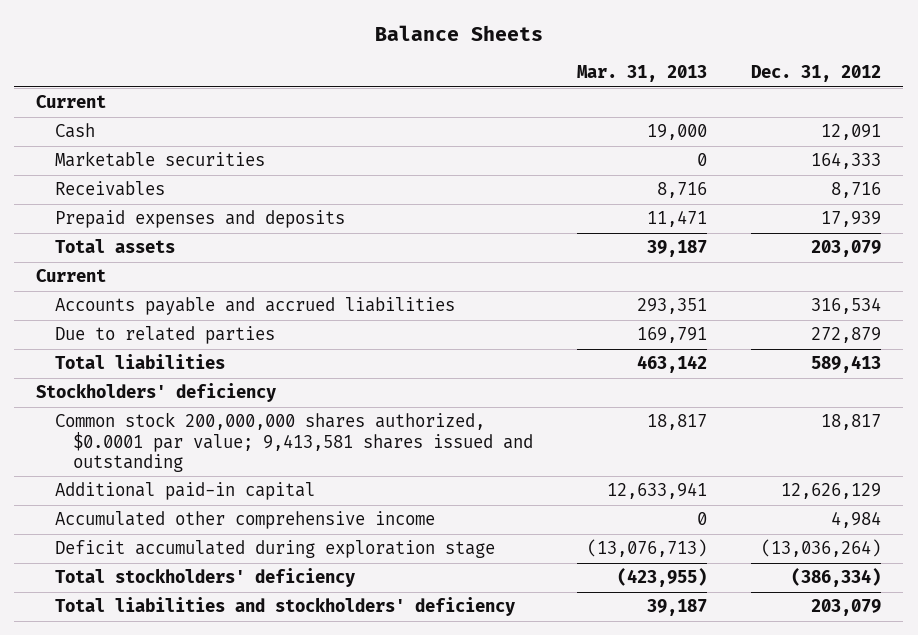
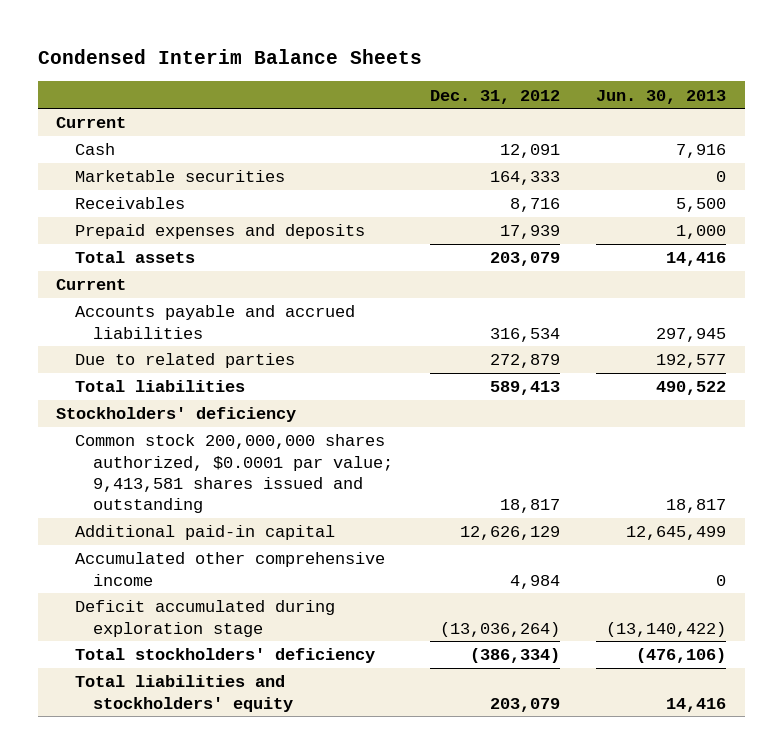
[374,24,543,41] Balance Sheets -> [37,49,422,65] Condensed Interim Balance Sheets
[577,65,708,83] Mar. 31, 2013 -> none
none -> [596,89,727,104] Jun. 30, 2013
[54,597,515,617] Total liabilities and stockholders' deficiency -> [74,675,294,712] Total liabilities and stockholders' equity

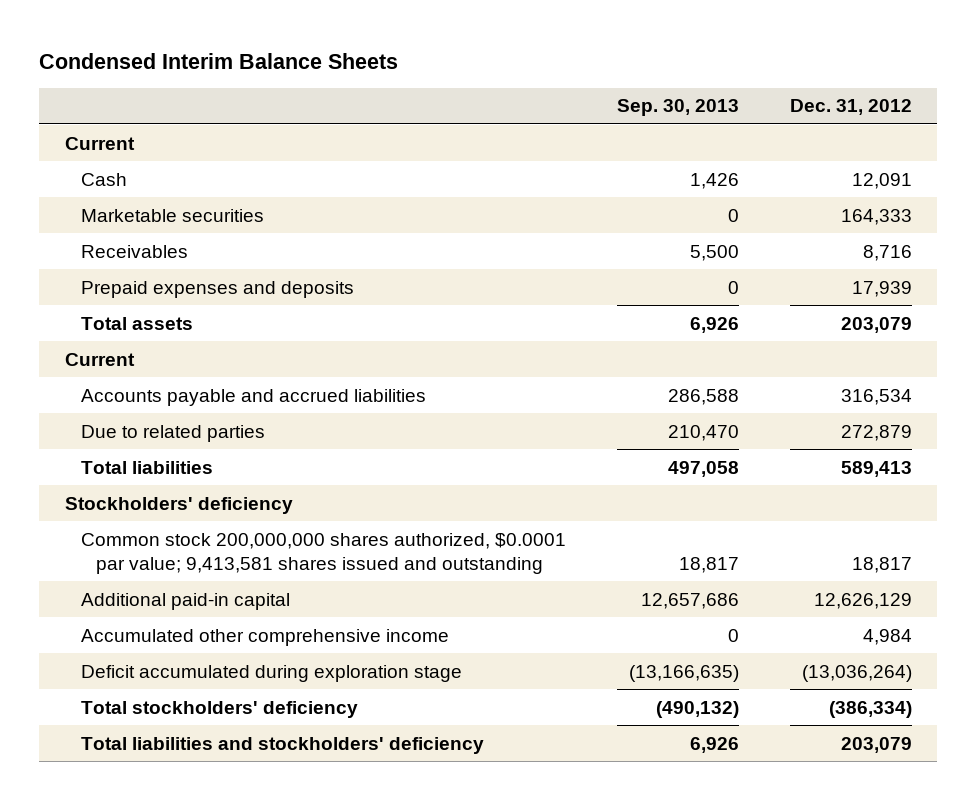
[596,89,727,104] Jun. 30, 2013 -> none
none -> [616,99,739,117] Sep. 30, 2013
[74,675,294,712] Total liabilities and stockholders' equity -> [80,736,484,754] Total liabilities and stockholders' deficiency

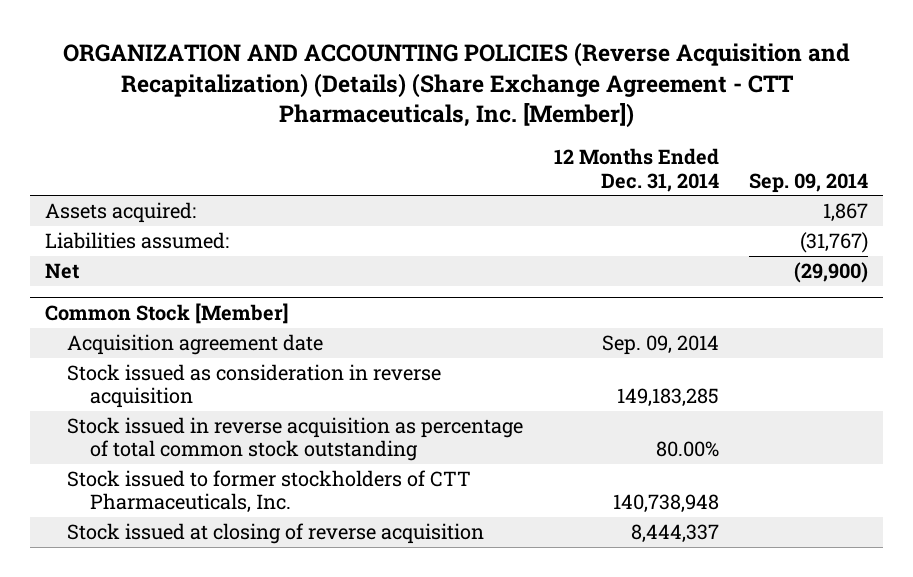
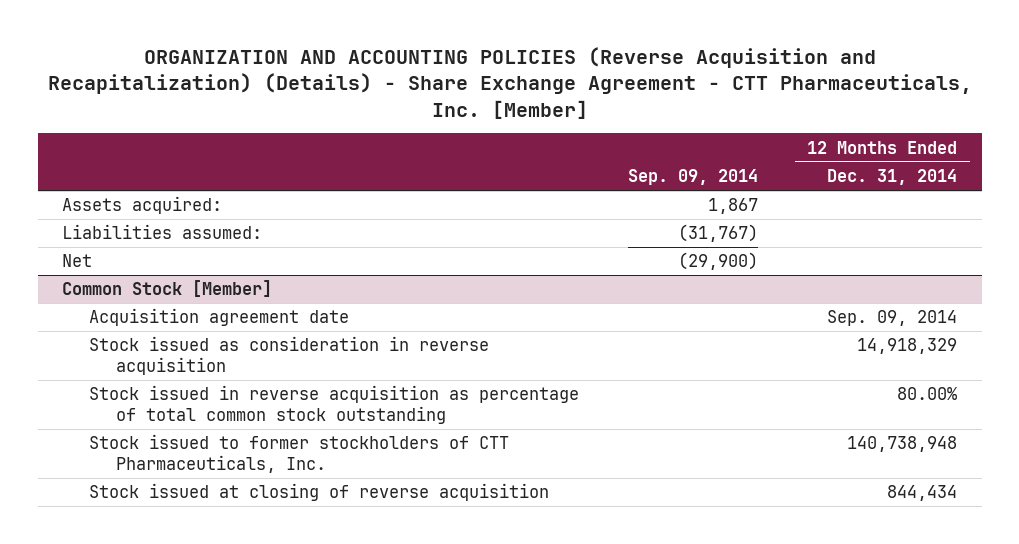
[62,41,850,129] ORGANIZATION AND ACCOUNTING POLICIES (Reverse Acquisition and Recapitalization) (Details) (Share Exchange Agreement - CTT Pharmaceuticals, Inc. [Member]) -> [47,46,972,119] ORGANIZATION AND ACCOUNTING POLICIES (Reverse Acquisition and Recapitalization) (Details) - Share Exchange Agreement - CTT Pharmaceuticals, Inc. [Member]
[616,388,719,408] 149,183,285 -> [857,338,958,355] 14,918,329
[630,524,719,544] 8,444,337 -> [887,485,958,502] 844,434

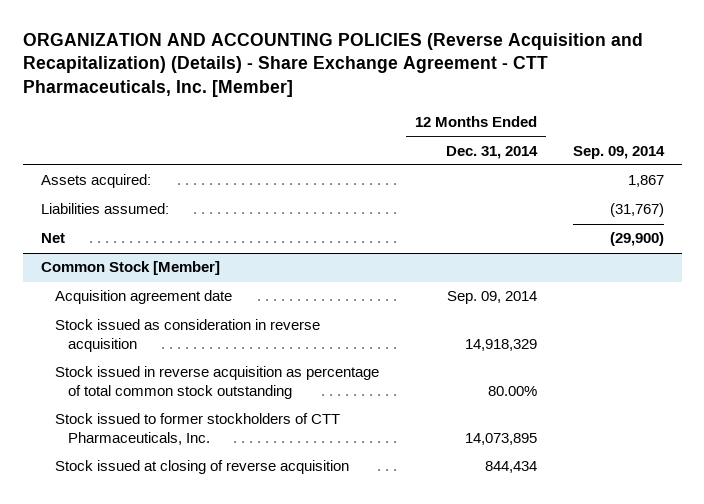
[847,436,958,453] 140,738,948 -> [464,433,537,446] 14,073,895

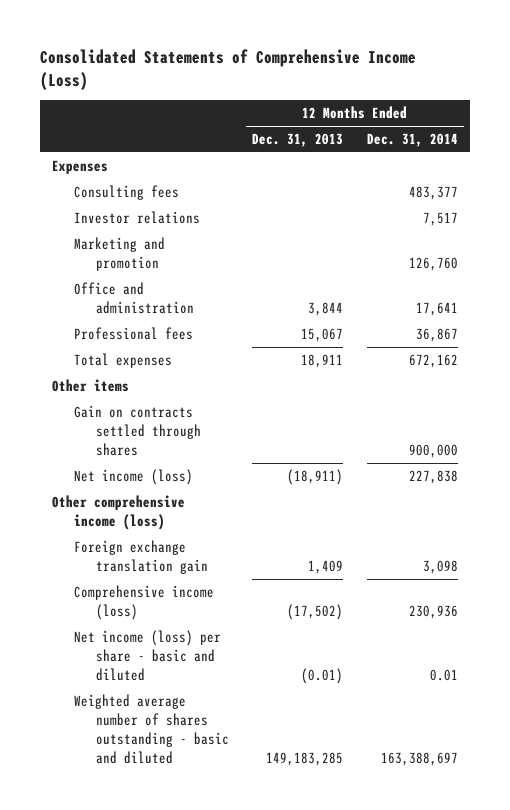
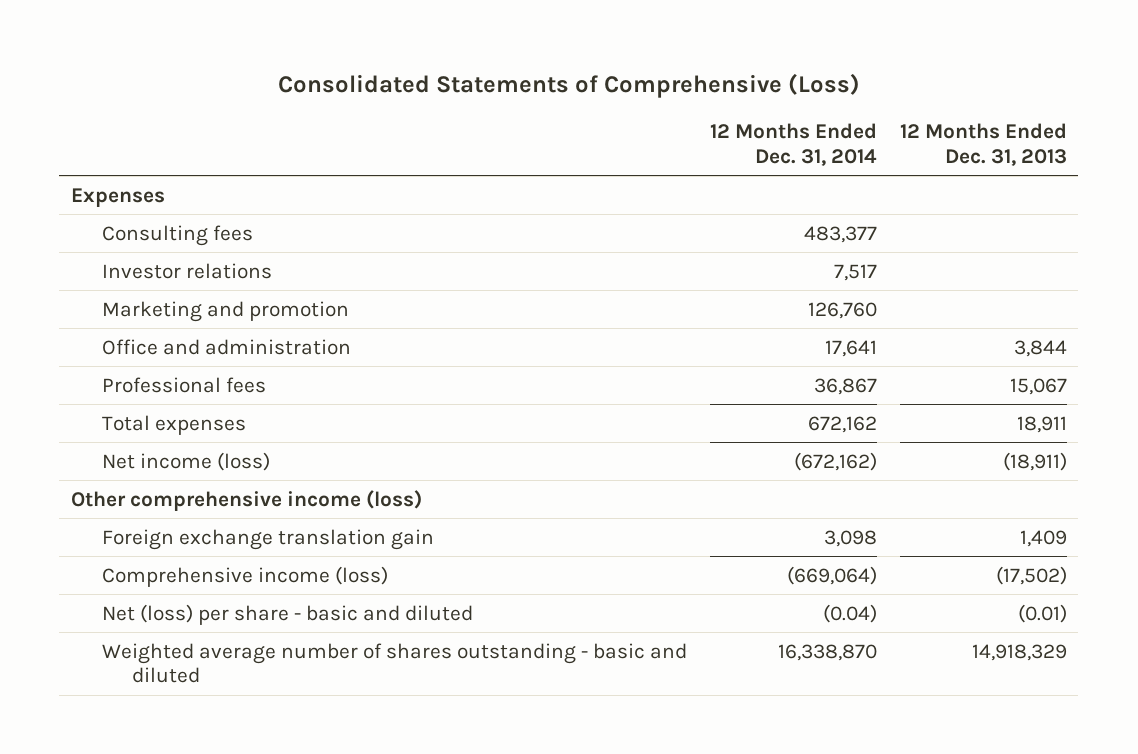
[40,48,417,90] Consolidated Statements of Comprehensive Income (Loss) -> [277,72,860,98] Consolidated Statements of Comprehensive (Loss)
[51,379,129,393] Other items -> none
[73,405,201,456] Gain on contracts settled through shares -> none
[409,470,459,485] 227,838 -> [793,451,877,471] (672,162)
[409,604,459,619] 230,936 -> [786,565,877,585] (669,064)
[73,630,221,681] Net income (loss) per share - basic and diluted -> [101,603,473,625] Net (loss) per share - basic and diluted
[430,668,459,681] 0.01 -> [822,603,877,623] (0.04)
[266,751,344,766] 149,183,285 -> [971,643,1067,661] 14,918,329
[381,751,459,766] 163,388,697 -> [777,643,877,661] 16,338,870

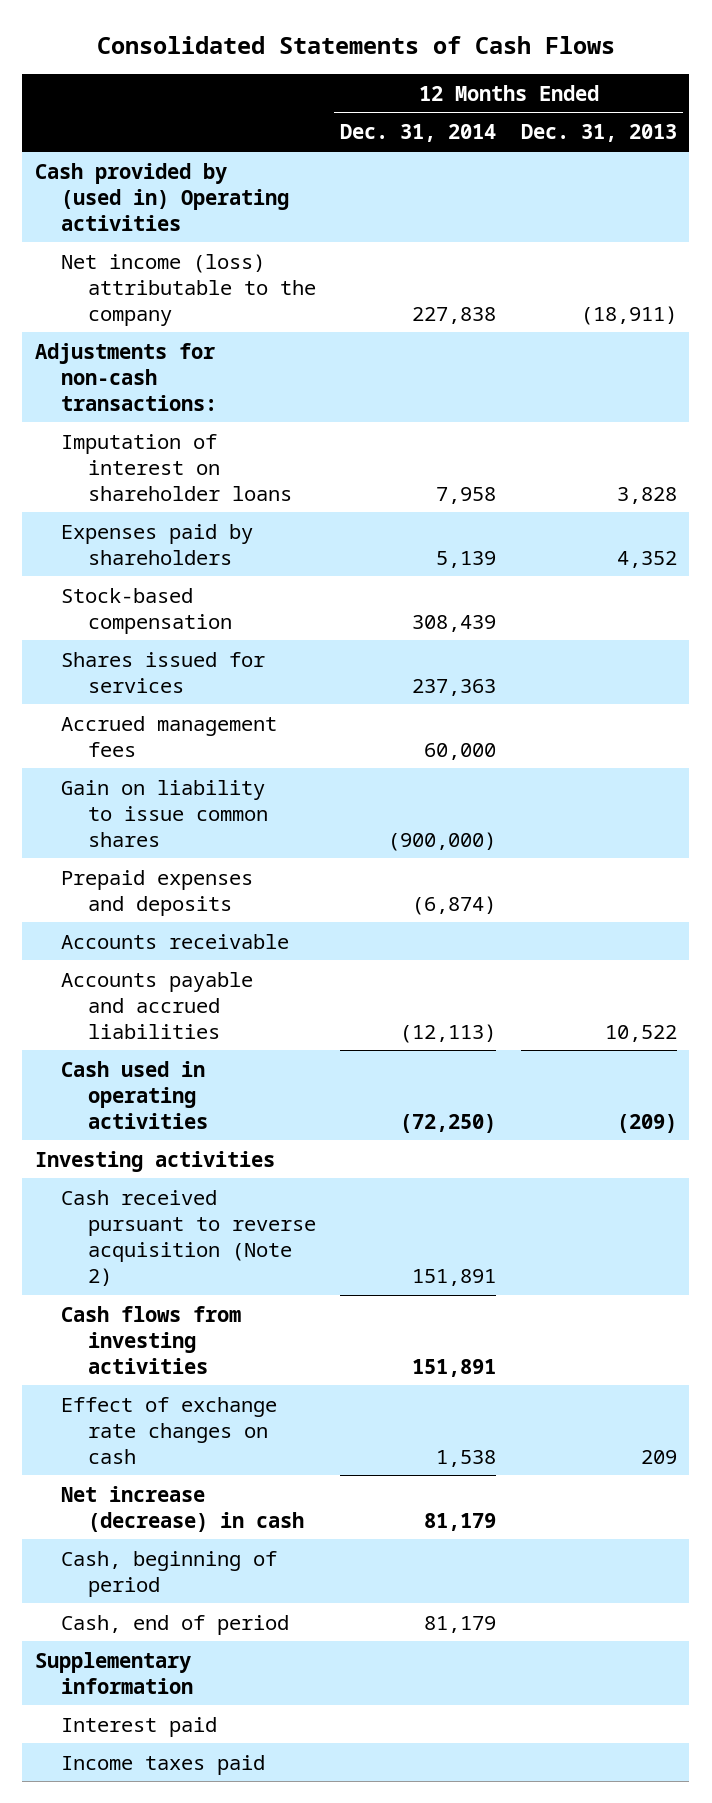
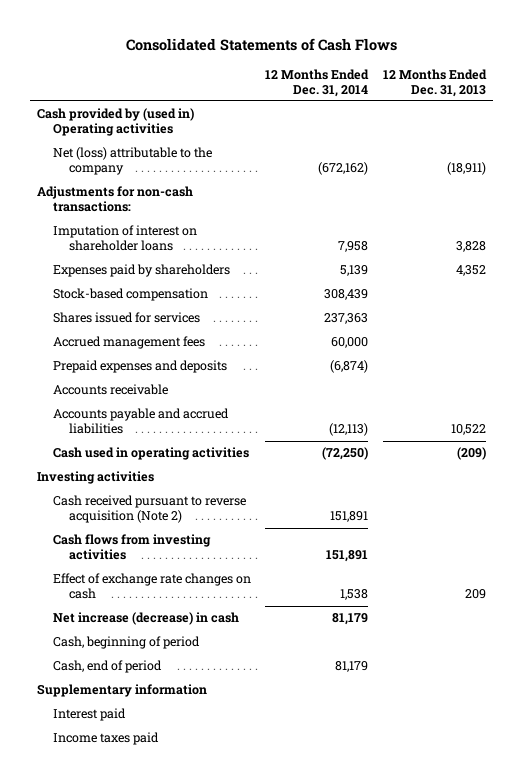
[61,253,316,326] Net income (loss) attributable to the company -> [52,147,212,176] Net (loss) attributable to the company
[412,306,497,324] 227,838 -> [318,162,369,176] (672,162)
[61,779,268,847] Gain on liability to issue common shares -> none

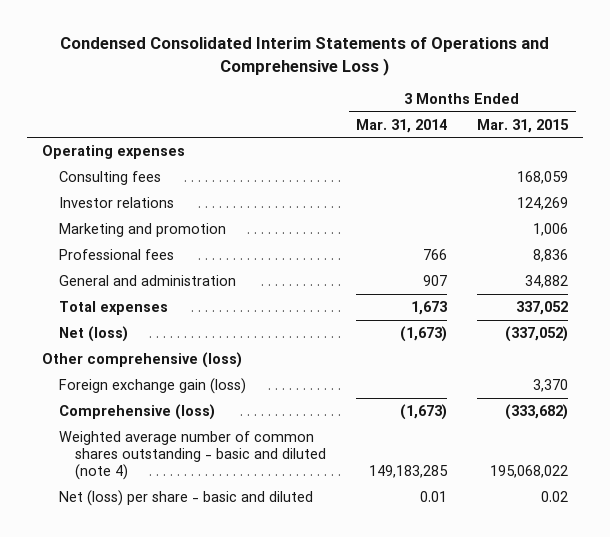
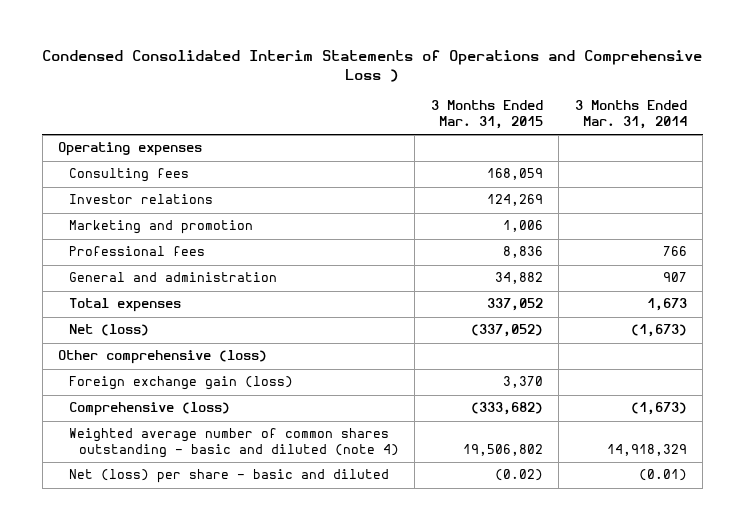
[369,464,449,478] 149,183,285 -> [606,444,687,457] 14,918,329
[490,464,569,478] 195,068,022 -> [462,444,543,457] 19,506,802
[420,490,448,502] 0.01 -> [638,469,687,482] (0.01)
[541,490,569,502] 0.02 -> [494,469,543,482] (0.02)

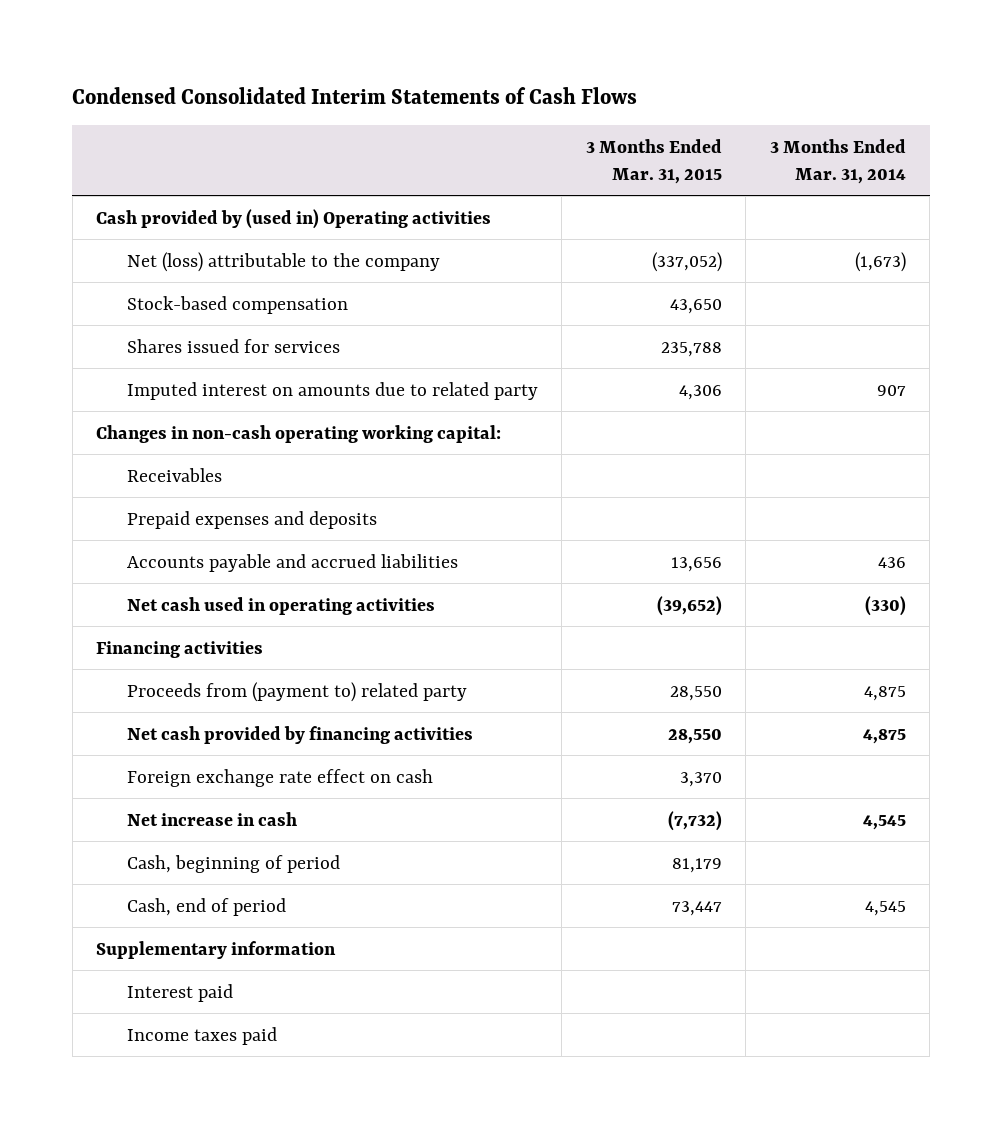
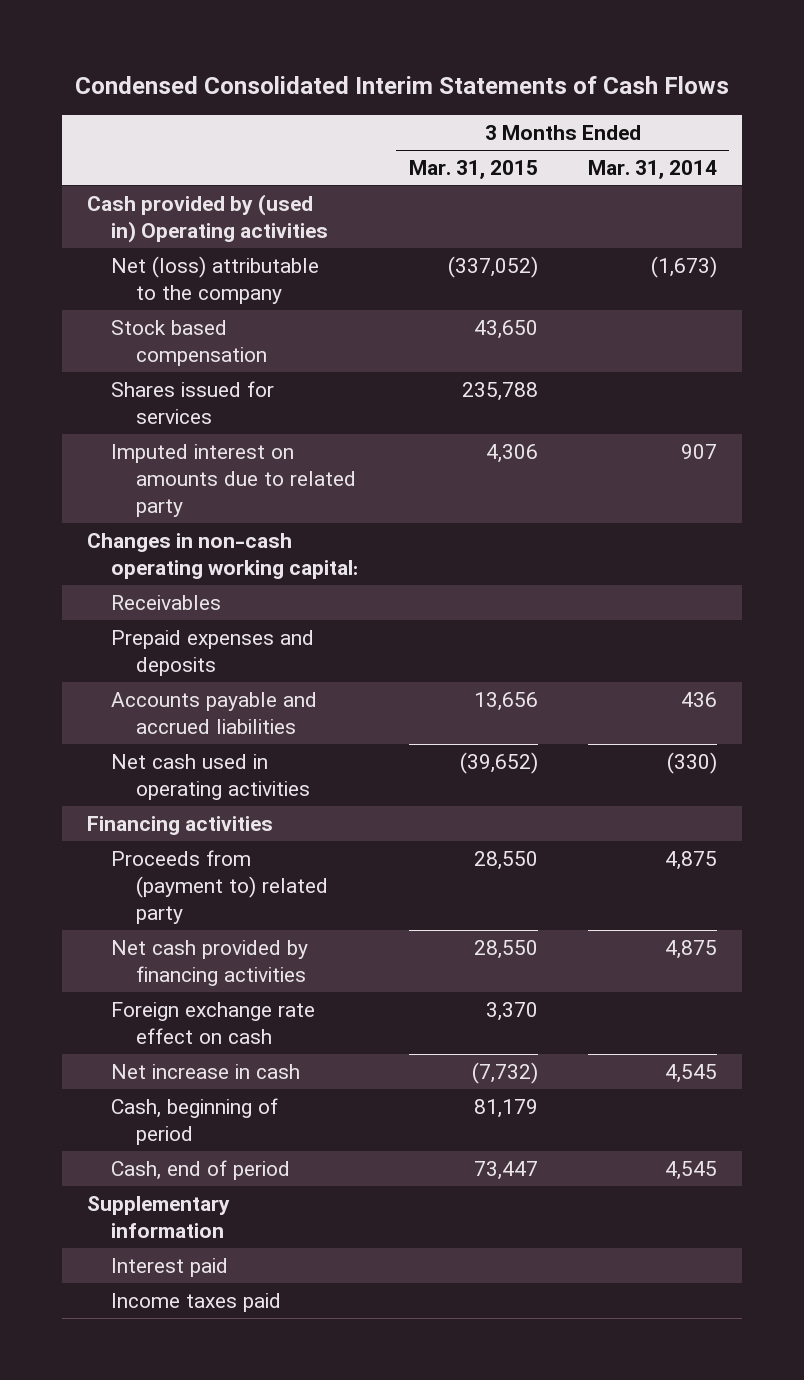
[126,295,348,314] Stock-based compensation -> [111,319,267,366] Stock based compensation

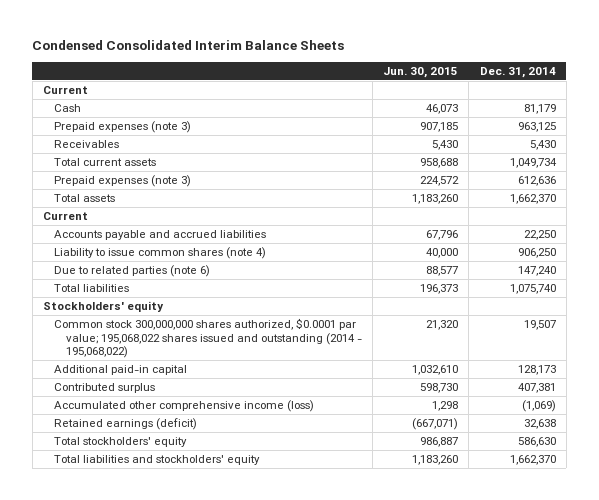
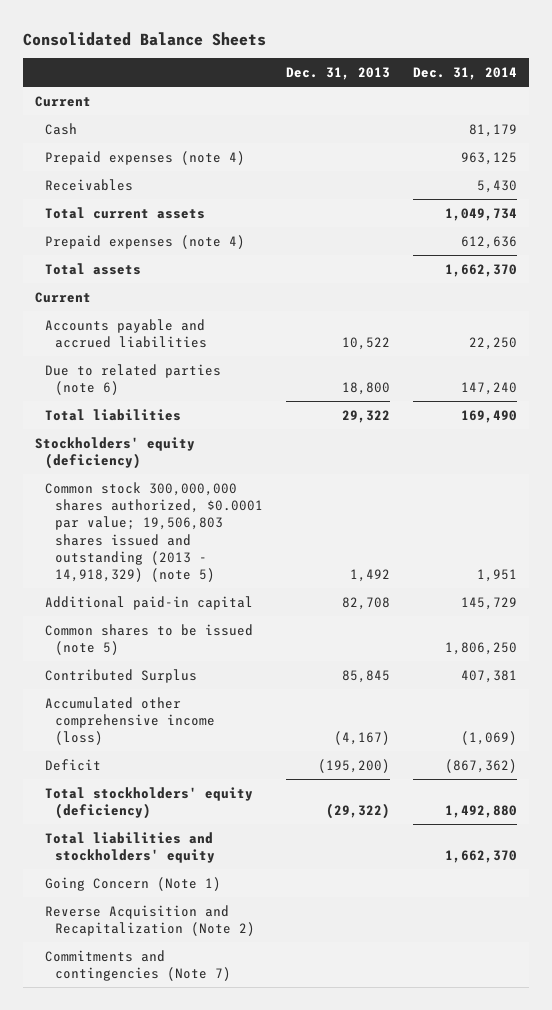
[32,40,345,51] Condensed Consolidated Interim Balance Sheets -> [23,31,267,46] Consolidated Balance Sheets
[383,66,459,78] Jun. 30, 2015 -> none
none -> [286,66,391,80] Dec. 31, 2013
[54,121,192,134] Prepaid expenses (note 3) -> [44,150,245,165] Prepaid expenses (note 4)
[54,175,192,188] Prepaid expenses (note 3) -> [44,234,245,249] Prepaid expenses (note 4)
[54,247,267,260] Liability to issue common shares (note 4) -> none
[509,284,556,295] 1,075,740 -> [461,409,518,423] 169,490
[42,301,164,313] Stockholders' equity -> [34,436,195,470] Stockholders' equity (deficiency)
[54,318,362,359] Common stock 300,000,000 shares authorized, $0.0001 par value; 195,068,022 shares issued and outstanding (2014 - 195,068,022) -> [44,481,264,583] Common stock 300,000,000 shares authorized, $0.0001 par value; 19,506,803 shares issued and outstanding (2013 - 14,918,329) (note 5)
[523,320,556,331] 19,507 -> [477,569,518,583] 1,951
[517,365,556,376] 128,173 -> [461,596,518,610] 145,729
none -> [44,623,253,656] Common shares to be issued (note 5)
[54,383,156,394] Contributed surplus -> [44,668,197,683] Contributed Surplus
[54,418,198,431] Retained earnings (deficit) -> [44,758,101,771] Deficit
[523,419,556,430] 32,638 -> [445,758,518,773] (867,362)
[54,437,188,448] Total stockholders' equity -> [44,786,253,820] Total stockholders' equity (deficiency)
[517,437,556,448] 586,630 -> [445,805,518,819] 1,492,880
none -> [44,876,221,891] Going Concern (Note 1)
none -> [44,904,256,937] Reverse Acquisition and Recapitalization (Note 2)
none -> [44,949,232,982] Commitments and contingencies (Note 7)

